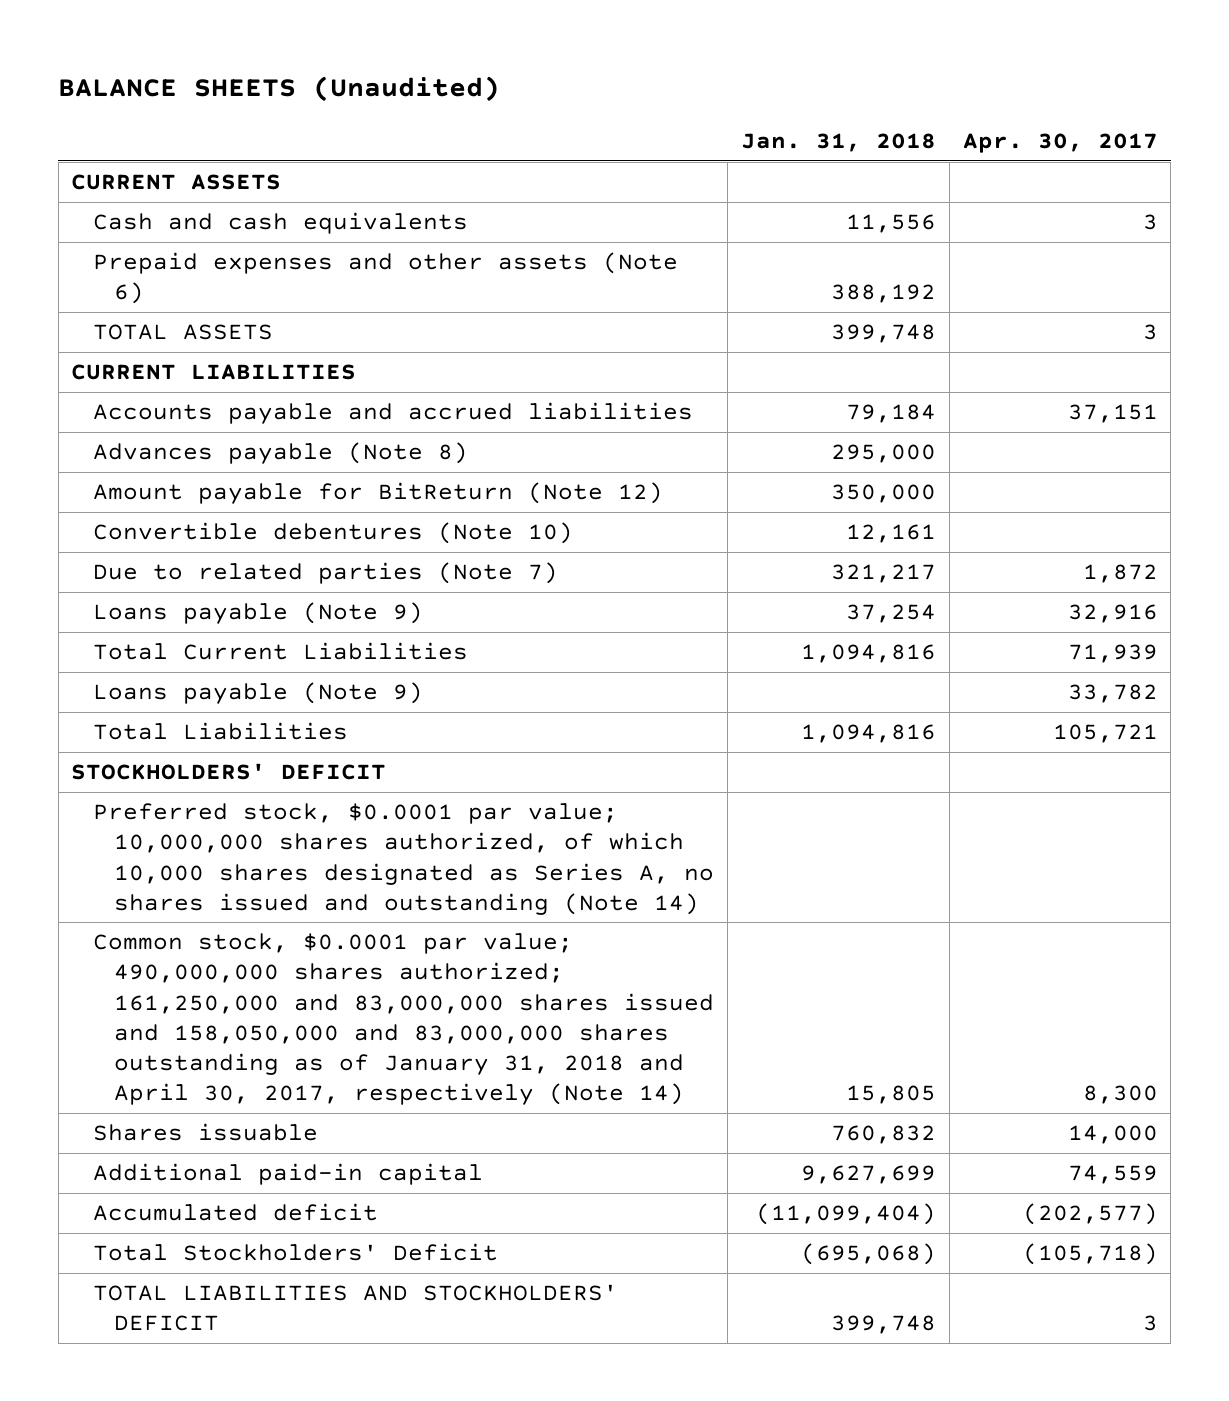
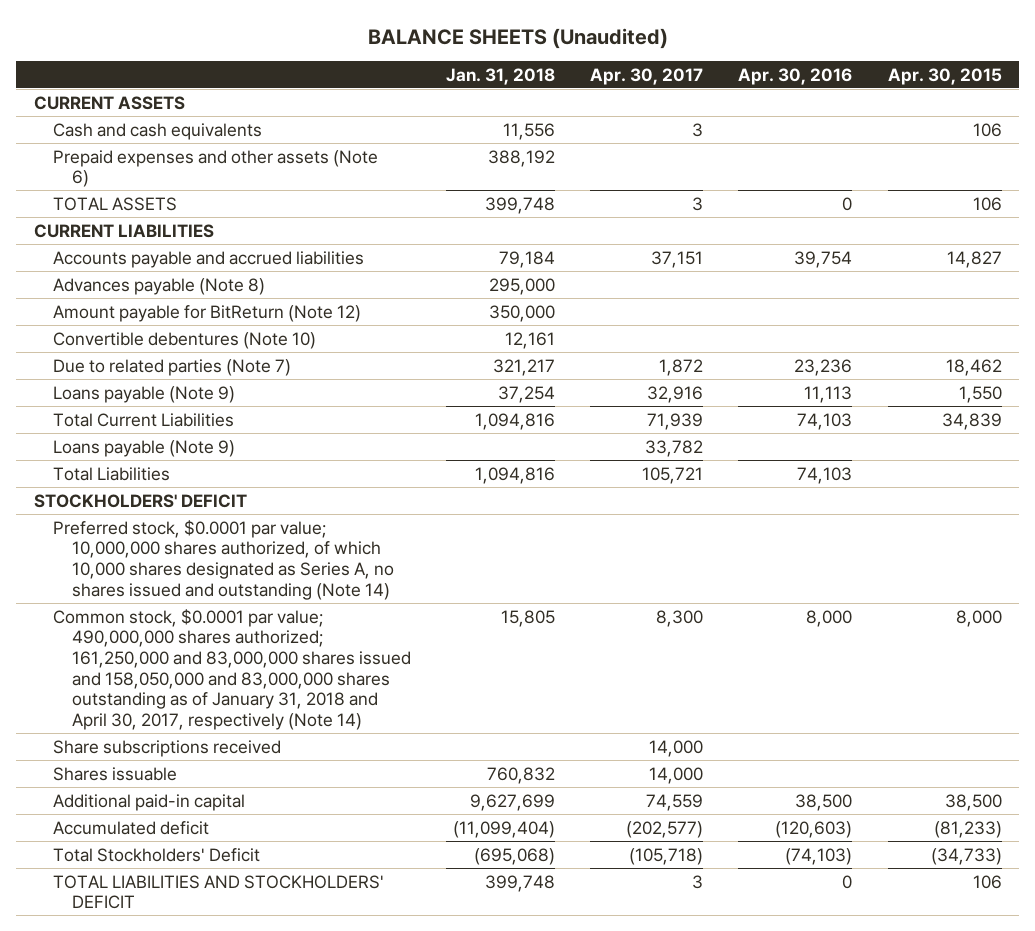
none -> [738,67,853,85] Apr. 30, 2016
none -> [887,67,1002,85] Apr. 30, 2015
none -> [52,739,281,757] Share subscriptions received

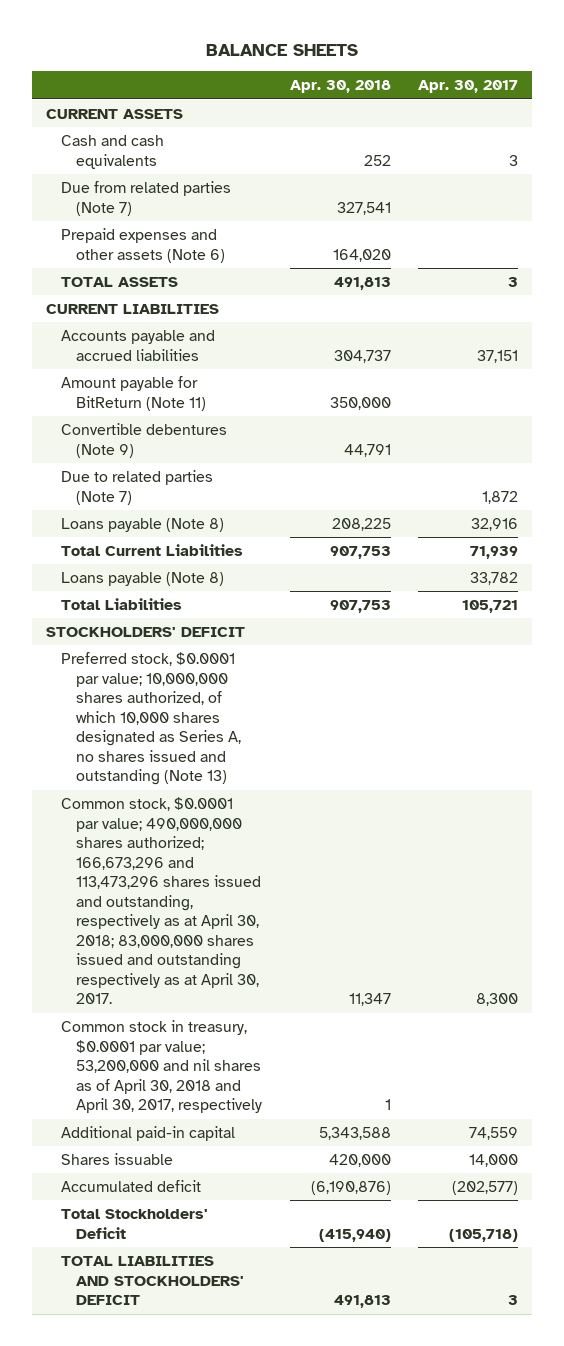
[367,27,668,49] BALANCE SHEETS (Unaudited) -> [205,43,358,56] BALANCE SHEETS
[445,67,555,85] Jan. 31, 2018 -> none
[738,67,853,85] Apr. 30, 2016 -> none
[887,67,1002,85] Apr. 30, 2015 -> none
none -> [289,80,391,94] Apr. 30, 2018
none -> [60,181,231,216] Due from related parties (Note 7)
[52,277,265,295] Advances payable (Note 8) -> none
[52,304,361,322] Amount payable for BitReturn (Note 12) -> [60,376,207,411] Amount payable for BitReturn (Note 11)
[52,331,316,349] Convertible debentures (Note 10) -> [60,423,227,458] Convertible debentures (Note 9)
[52,385,235,403] Loans payable (Note 9) -> [60,518,224,533] Loans payable (Note 8)
[52,439,235,457] Loans payable (Note 9) -> [60,572,224,587] Loans payable (Note 8)
[52,739,281,757] Share subscriptions received -> none
[52,519,394,600] Preferred stock, $0.0001 par value; 10,000,000 shares authorized, of which 10,000 shares designated as Series A, no shares issued and outstanding (Note 14) -> [60,652,242,786] Preferred stock, $0.0001 par value; 10,000,000 shares authorized, of which 10,000 shares designated as Series A, no shares issued and outstanding (Note 13)
[52,608,411,731] Common stock, $0.0001 par value; 490,000,000 shares authorized; 161,250,000 and 83,000,000 shares issued and 158,050,000 and 83,000,000 shares outstanding as of January 31, 2018 and April 30, 2017, respectively (Note 14) -> [60,797,262,1005] Common stock, $0.0001 par value; 490,000,000 shares authorized; 166,673,296 and 113,473,296 shares issued and outstanding, respectively as at April 30, 2018; 83,000,000 shares issued and outstanding respectively as at April 30, 2017.
none -> [60,1020,263,1114] Common stock in treasury, $0.0001 par value; 53,200,000 and nil shares as of April 30, 2018 and April 30, 2017, respectively
[52,766,177,781] Shares issuable -> [60,1153,173,1166] Shares issuable

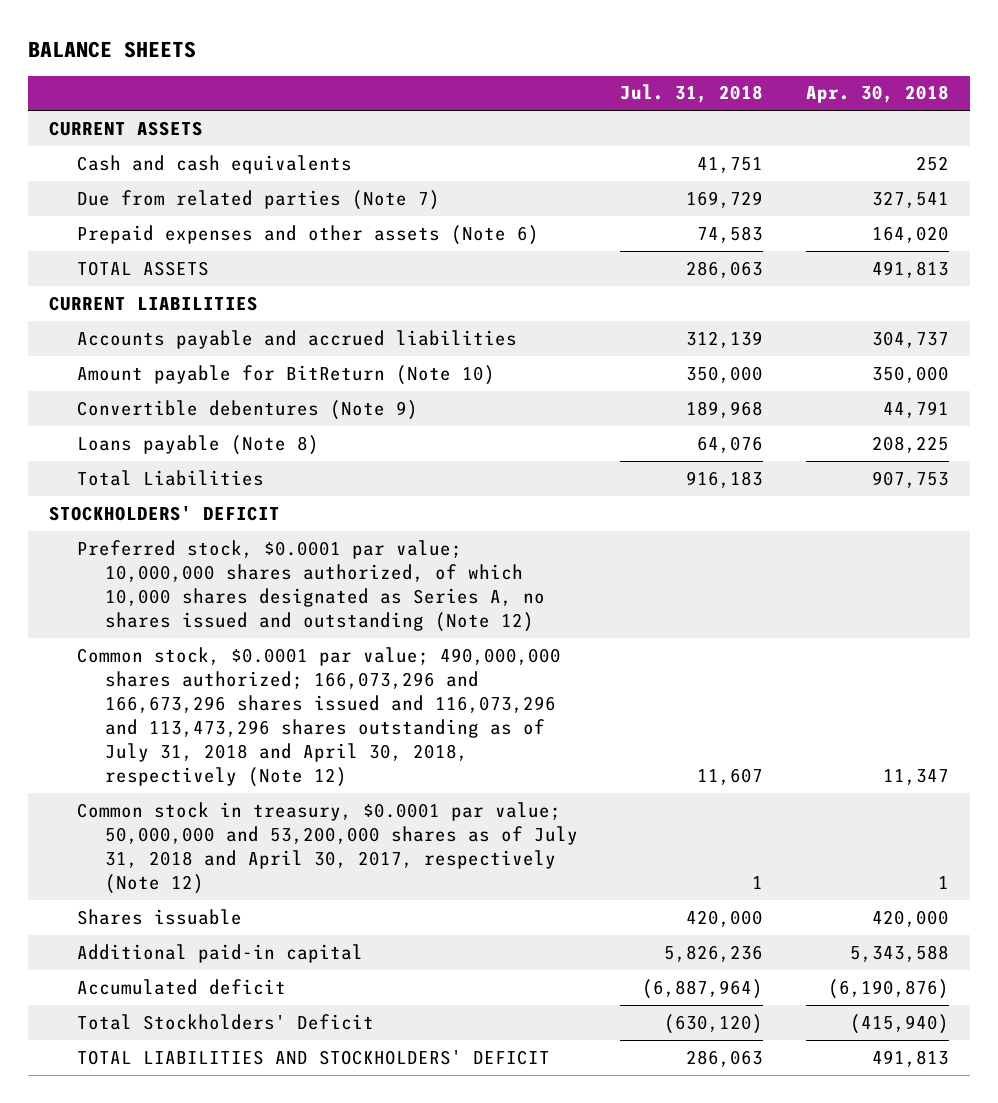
[418,80,519,94] Apr. 30, 2017 -> none
none -> [620,84,764,104] Jul. 31, 2018
[60,376,207,411] Amount payable for BitReturn (Note 11) -> [77,364,496,385] Amount payable for BitReturn (Note 10)
[60,470,213,505] Due to related parties (Note 7) -> none
[60,544,243,557] Total Current Liabilities -> none
[60,572,224,587] Loans payable (Note 8) -> none
[60,652,242,786] Preferred stock, $0.0001 par value; 10,000,000 shares authorized, of which 10,000 shares designated as Series A, no shares issued and outstanding (Note 13) -> [77,539,545,633] Preferred stock, $0.0001 par value; 10,000,000 shares authorized, of which 10,000 shares designated as Series A, no shares issued and outstanding (Note 12)
[60,797,262,1005] Common stock, $0.0001 par value; 490,000,000 shares authorized; 166,673,296 and 113,473,296 shares issued and outstanding, respectively as at April 30, 2018; 83,000,000 shares issued and outstanding respectively as at April 30, 2017. -> [77,646,562,788] Common stock, $0.0001 par value; 490,000,000 shares authorized; 166,073,296 and 166,673,296 shares issued and 116,073,296 and 113,473,296 shares outstanding as of July 31, 2018 and April 30, 2018, respectively (Note 12)
[60,1020,263,1114] Common stock in treasury, $0.0001 par value; 53,200,000 and nil shares as of April 30, 2018 and April 30, 2017, respectively -> [77,801,578,895] Common stock in treasury, $0.0001 par value; 50,000,000 and 53,200,000 shares as of July 31, 2018 and April 30, 2017, respectively (Note 12)
[60,1126,235,1142] Additional paid-in capital -> [77,943,364,963] Additional paid-in capital

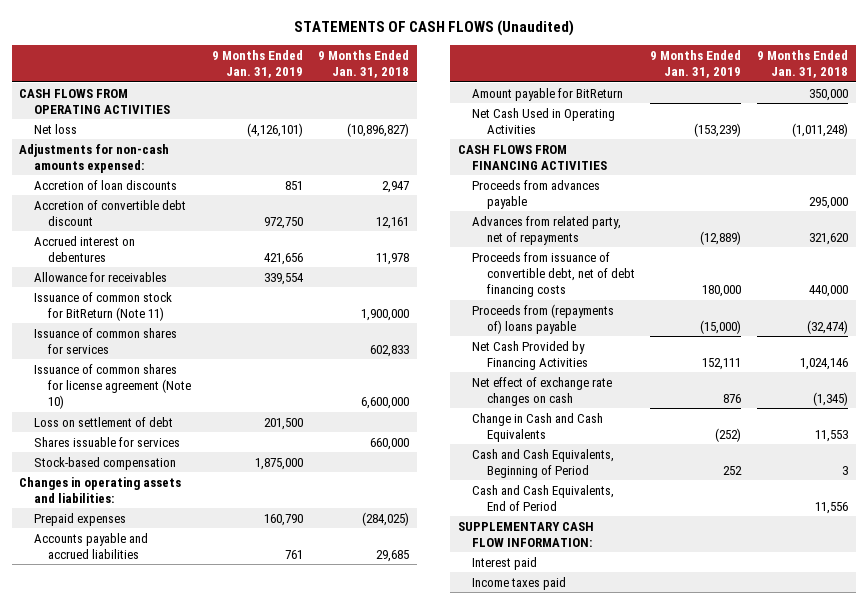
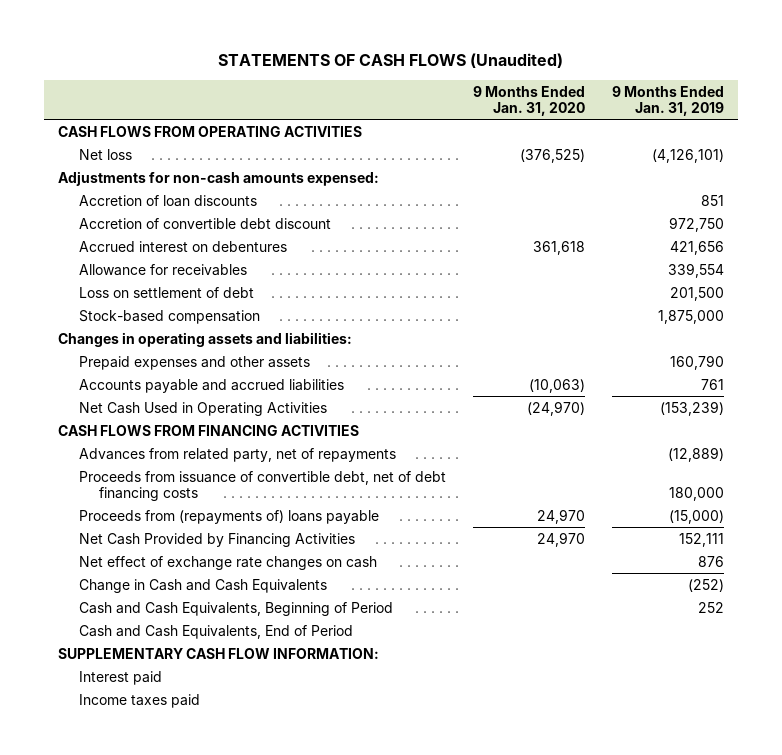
[318,50,410,79] 9 Months Ended Jan. 31, 2018 -> none
none -> [473,85,586,116] 9 Months Ended Jan. 31, 2020
[33,291,172,321] Issuance of common stock for BitReturn (Note 11) -> none
[33,327,177,354] Issuance of common shares for services -> none
[33,363,192,410] Issuance of common shares for license agreement (Note 10) -> none
[33,436,180,447] Shares issuable for services -> none
[33,512,126,526] Prepaid expenses -> [78,355,310,370] Prepaid expenses and other assets
[472,87,624,101] Amount payable for BitReturn -> none
[472,179,601,209] Proceeds from advances payable -> none

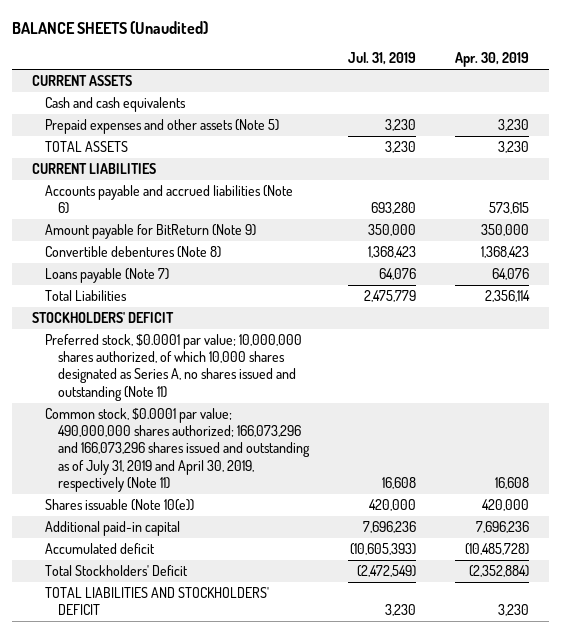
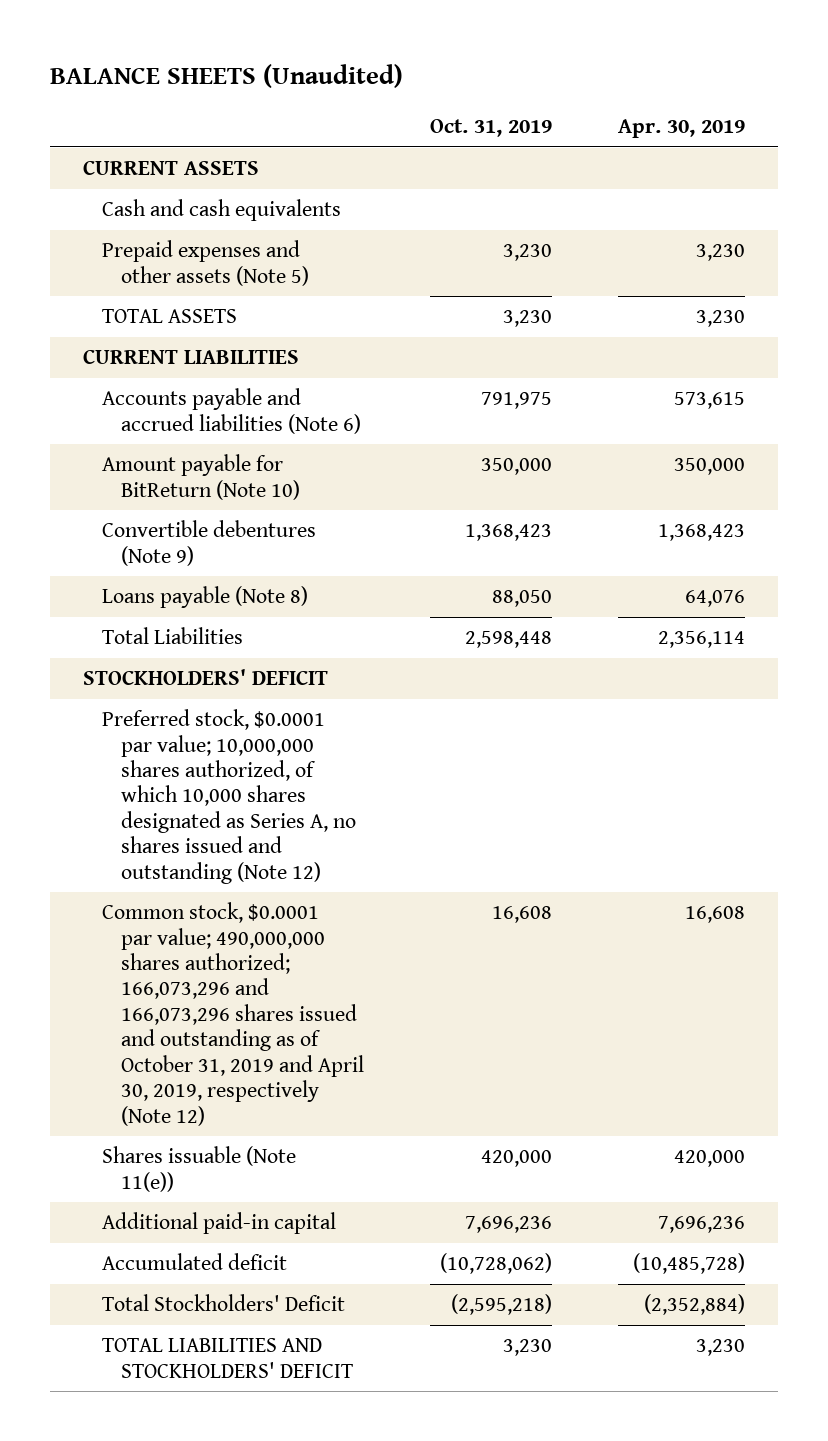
[348,52,417,66] Jul. 31, 2019 -> none
none -> [430,119,553,138] Oct. 31, 2019
[45,224,257,240] Amount payable for BitReturn (Note 9) -> [102,454,301,500] Amount payable for BitReturn (Note 10)
[45,246,222,259] Convertible debentures (Note 8) -> [102,520,317,566] Convertible debentures (Note 9)
[45,268,170,284] Loans payable (Note 7) -> [102,586,309,609] Loans payable (Note 8)
[45,334,303,401] Preferred stock, $0.0001 par value; 10,000,000 shares authorized, of which 10,000 shares designated as Series A, no shares issued and outstanding (Note 11) -> [102,709,357,884] Preferred stock, $0.0001 par value; 10,000,000 shares authorized, of which 10,000 shares designated as Series A, no shares issued and outstanding (Note 12)
[45,408,311,492] Common stock, $0.0001 par value; 490,000,000 shares authorized; 166,073,296 and 166,073,296 shares issued and outstanding as of July 31, 2019 and April 30, 2019, respectively (Note 11) -> [102,902,365,1126] Common stock, $0.0001 par value; 490,000,000 shares authorized; 166,073,296 and 166,073,296 shares issued and outstanding as of October 31, 2019 and April 30, 2019, respectively (Note 12)
[45,499,195,512] Shares issuable (Note 10(e)) -> [102,1146,297,1192] Shares issuable (Note 11(e))

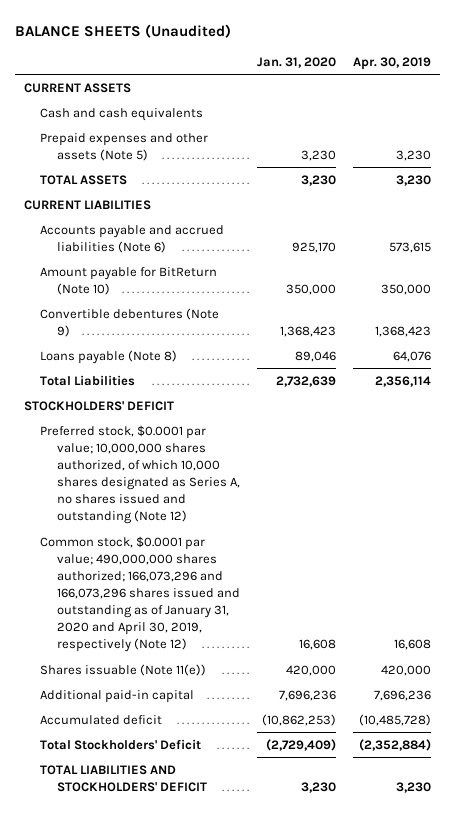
[430,119,553,138] Oct. 31, 2019 -> none
none -> [257,56,337,68] Jan. 31, 2020
[102,902,365,1126] Common stock, $0.0001 par value; 490,000,000 shares authorized; 166,073,296 and 166,073,296 shares issued and outstanding as of October 31, 2019 and April 30, 2019, respectively (Note 12) -> [40,535,240,653] Common stock, $0.0001 par value; 490,000,000 shares authorized; 166,073,296 and 166,073,296 shares issued and outstanding as of January 31, 2020 and April 30, 2019, respectively (Note 12)

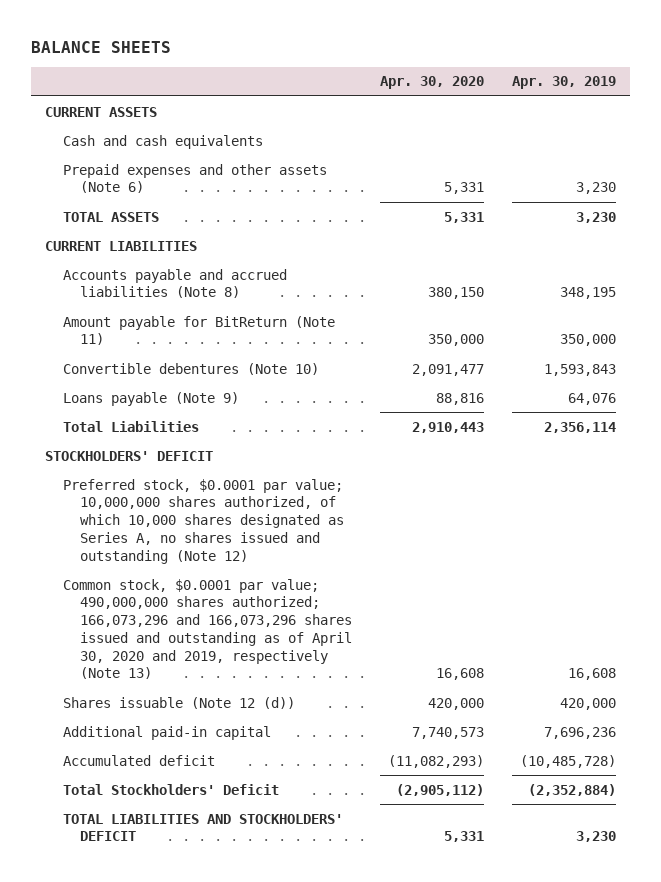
[15,23,232,38] BALANCE SHEETS (Unaudited) -> [31,40,172,53] BALANCE SHEETS
[257,56,337,68] Jan. 31, 2020 -> none
none -> [380,76,485,90] Apr. 30, 2020
[40,132,209,161] Prepaid expenses and other assets (Note 5) -> [62,163,327,194] Prepaid expenses and other assets (Note 6)
[40,224,225,253] Accounts payable and accrued liabilities (Note 6) -> [62,268,287,299] Accounts payable and accrued liabilities (Note 8)
[389,241,432,253] 573,615 -> [560,287,617,300] 348,195
[40,266,218,295] Amount payable for BitReturn (Note 10) -> [62,315,335,346] Amount payable for BitReturn (Note 11)
[40,307,220,337] Convertible debentures (Note 9) -> [62,362,319,375] Convertible debentures (Note 10)
[375,325,432,337] 1,368,423 -> [544,363,617,376] 1,593,843
[40,349,178,364] Loans payable (Note 8) -> [62,391,239,406] Loans payable (Note 9)
[40,535,240,653] Common stock, $0.0001 par value; 490,000,000 shares authorized; 166,073,296 and 166,073,296 shares issued and outstanding as of January 31, 2020 and April 30, 2019, respectively (Note 12) -> [62,578,353,680] Common stock, $0.0001 par value; 490,000,000 shares authorized; 166,073,296 and 166,073,296 shares issued and outstanding as of April 30, 2020 and 2019, respectively (Note 13)
[40,663,207,676] Shares issuable (Note 11(e)) -> [62,696,295,709] Shares issuable (Note 12 (d))

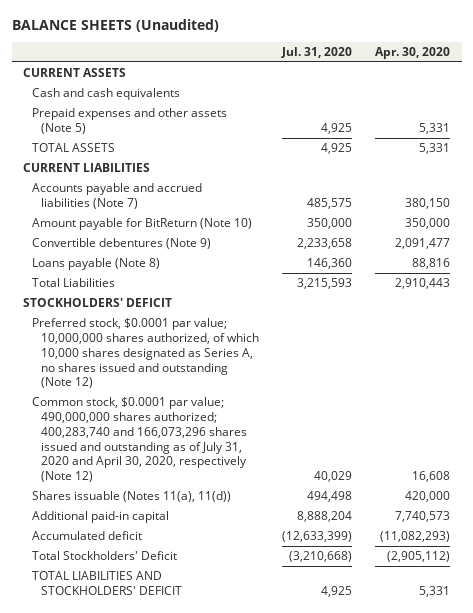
[31,40,172,53] BALANCE SHEETS -> [11,18,219,32] BALANCE SHEETS (Unaudited)
[512,76,617,90] Apr. 30, 2019 -> none
none -> [280,46,352,58] Jul. 31, 2020
[62,163,327,194] Prepaid expenses and other assets (Note 6) -> [31,108,227,134] Prepaid expenses and other assets (Note 5)
[62,268,287,299] Accounts payable and accrued liabilities (Note 8) -> [31,183,202,209] Accounts payable and accrued liabilities (Note 7)
[62,315,335,346] Amount payable for BitReturn (Note 11) -> [31,218,252,231] Amount payable for BitReturn (Note 10)
[62,362,319,375] Convertible debentures (Note 10) -> [31,238,211,250] Convertible debentures (Note 9)
[62,391,239,406] Loans payable (Note 9) -> [31,258,160,271] Loans payable (Note 8)
[62,578,353,680] Common stock, $0.0001 par value; 490,000,000 shares authorized; 166,073,296 and 166,073,296 shares issued and outstanding as of April 30, 2020 and 2019, respectively (Note 13) -> [31,397,247,483] Common stock, $0.0001 par value; 490,000,000 shares authorized; 400,283,740 and 166,073,296 shares issued and outstanding as of July 31, 2020 and April 30, 2020, respectively (Note 12)
[62,696,295,709] Shares issuable (Note 12 (d)) -> [31,491,231,503] Shares issuable (Notes 11(a), 11(d))

